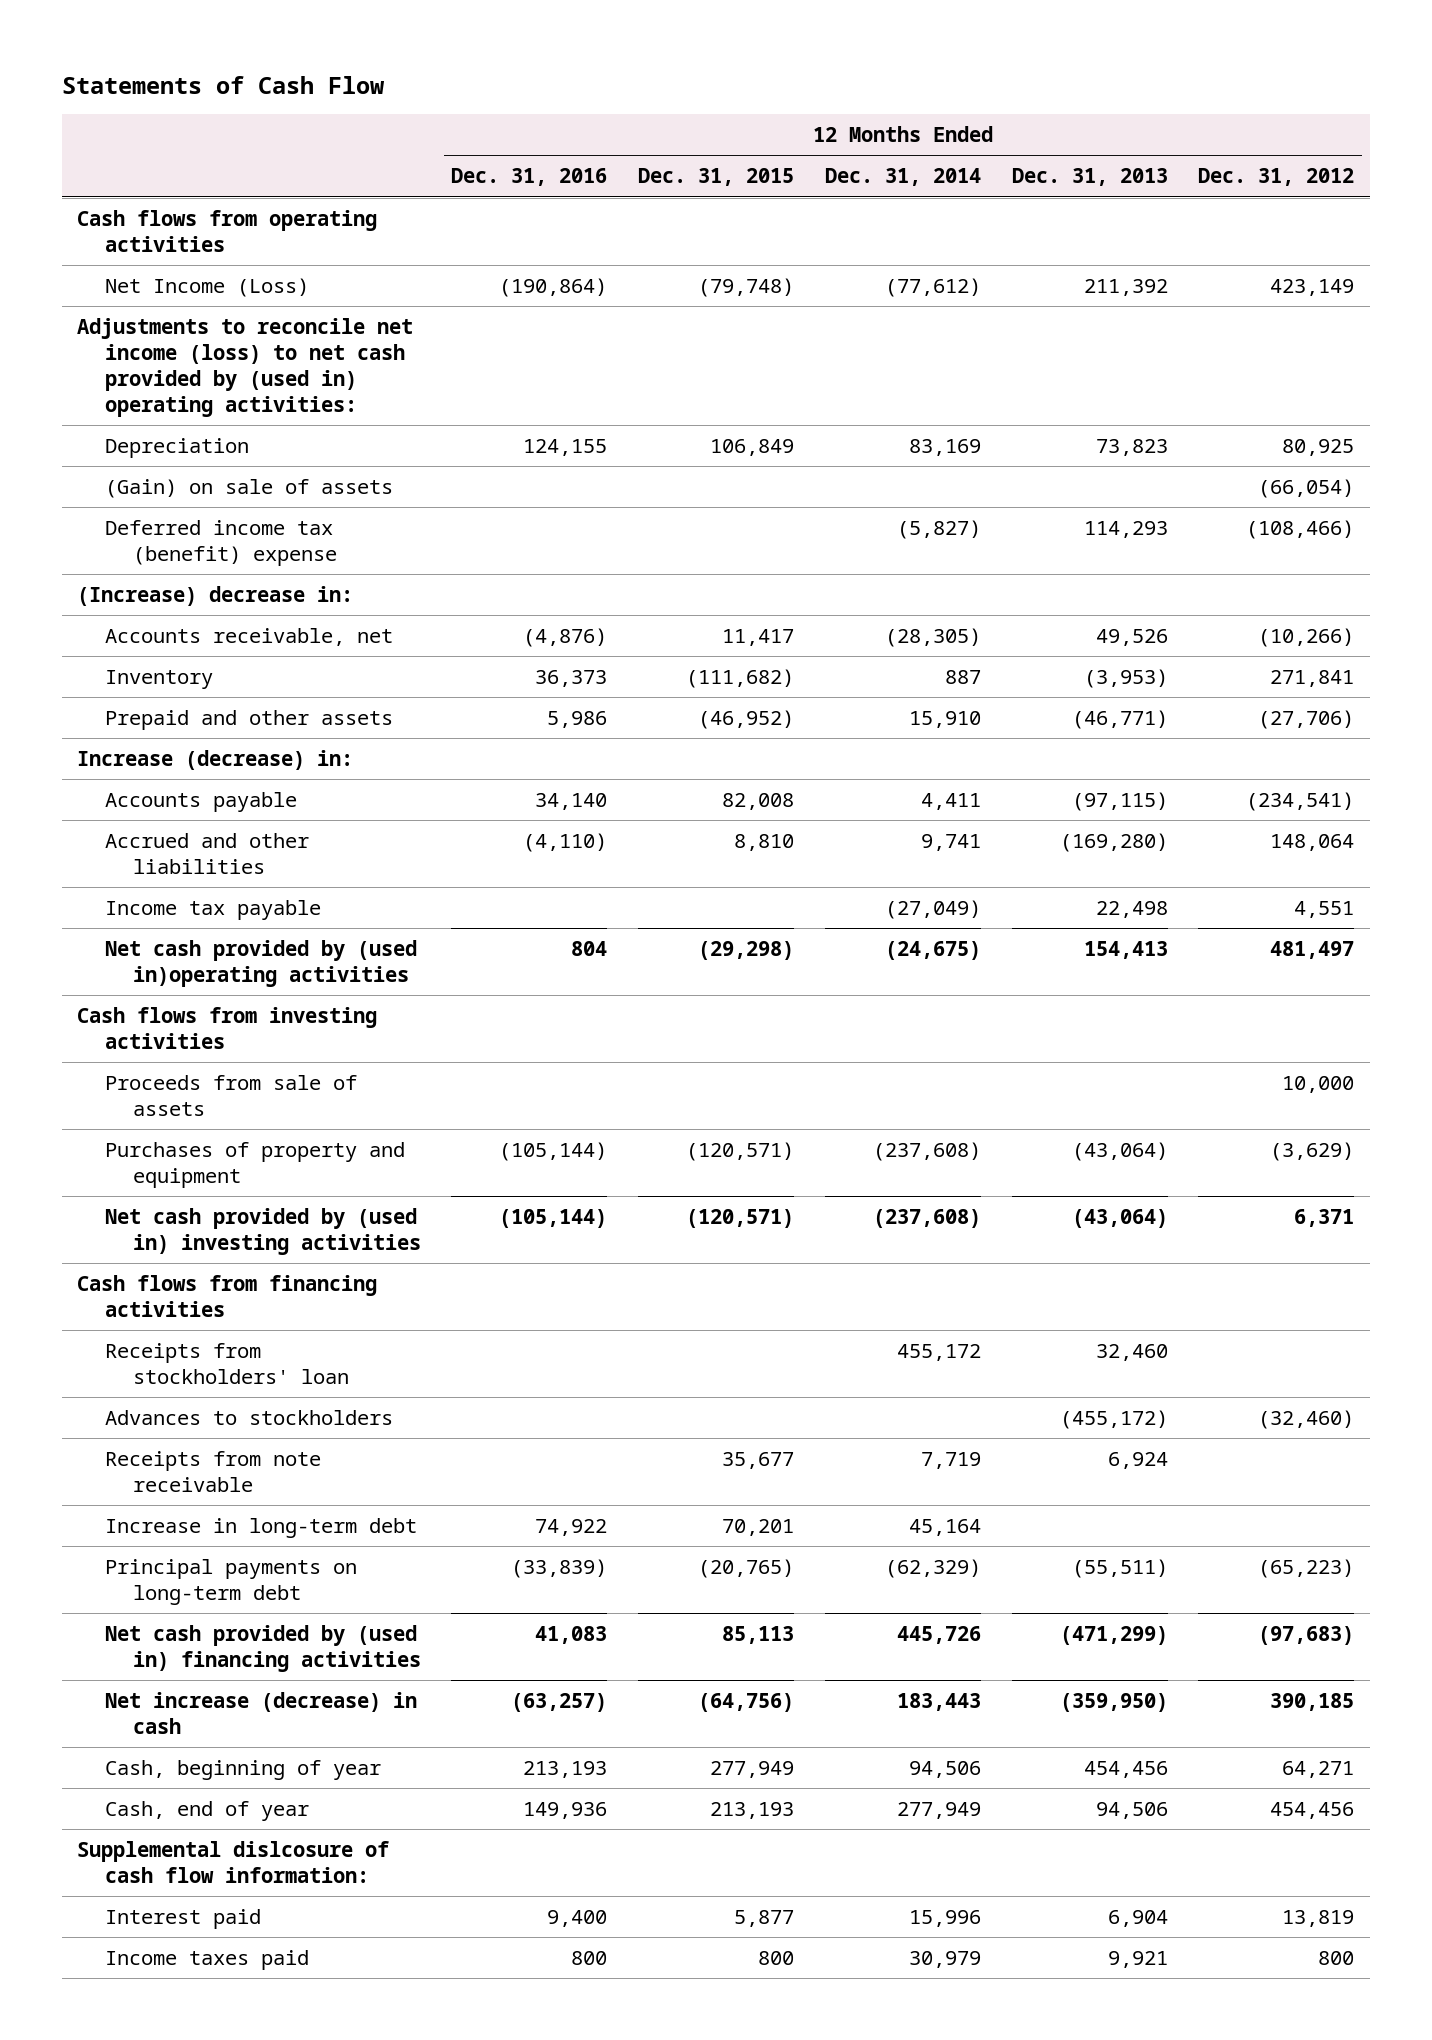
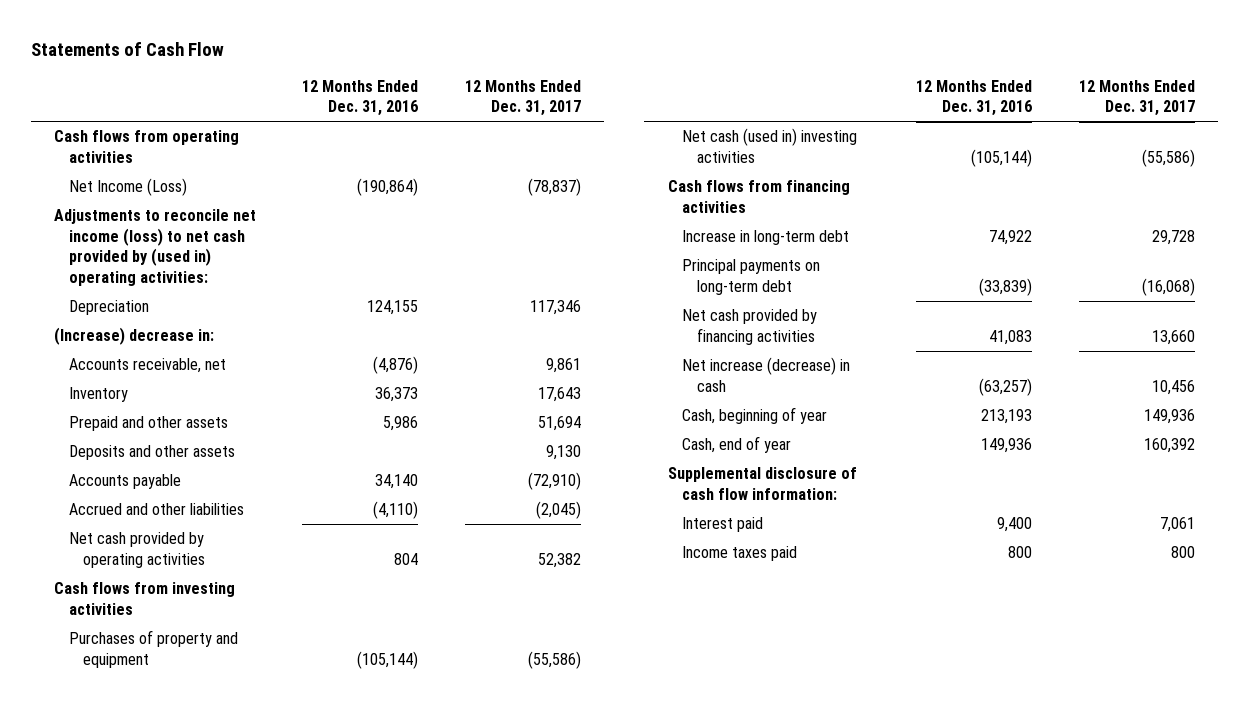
[638,168,795,187] Dec. 31, 2015 -> none
[824,168,981,187] Dec. 31, 2014 -> none
[1011,168,1168,187] Dec. 31, 2013 -> none
[1198,168,1355,187] Dec. 31, 2012 -> none
none -> [464,79,581,117] 12 Months Ended Dec. 31, 2017
[104,478,393,498] (Gain) on sale of assets -> none
[104,519,337,566] Deferred income tax (benefit) expense -> none
[77,749,354,770] Increase (decrease) in: -> none
none -> [68,445,235,461] Deposits and other assets
[104,899,321,920] Income tax payable -> none
[104,939,417,987] Net cash provided by (used in)operating activities -> [68,532,206,568] Net cash provided by operating activities
[104,1074,357,1116] Proceeds from sale of assets -> none
[104,1207,421,1255] Net cash provided by (used in) investing activities -> [682,128,858,163] Net cash (used in) investing activities
[104,1342,349,1384] Receipts from stockholders' loan -> none
[104,1409,393,1425] Advances to stockholders -> none
[104,1450,321,1492] Receipts from note receivable -> none
[104,1624,421,1672] Net cash provided by (used in) financing activities -> [682,309,818,345] Net cash provided by financing activities
[77,1840,390,1883] Supplemental dislcosure of cash flow information: -> [667,467,857,500] Supplemental disclosure of cash flow information:

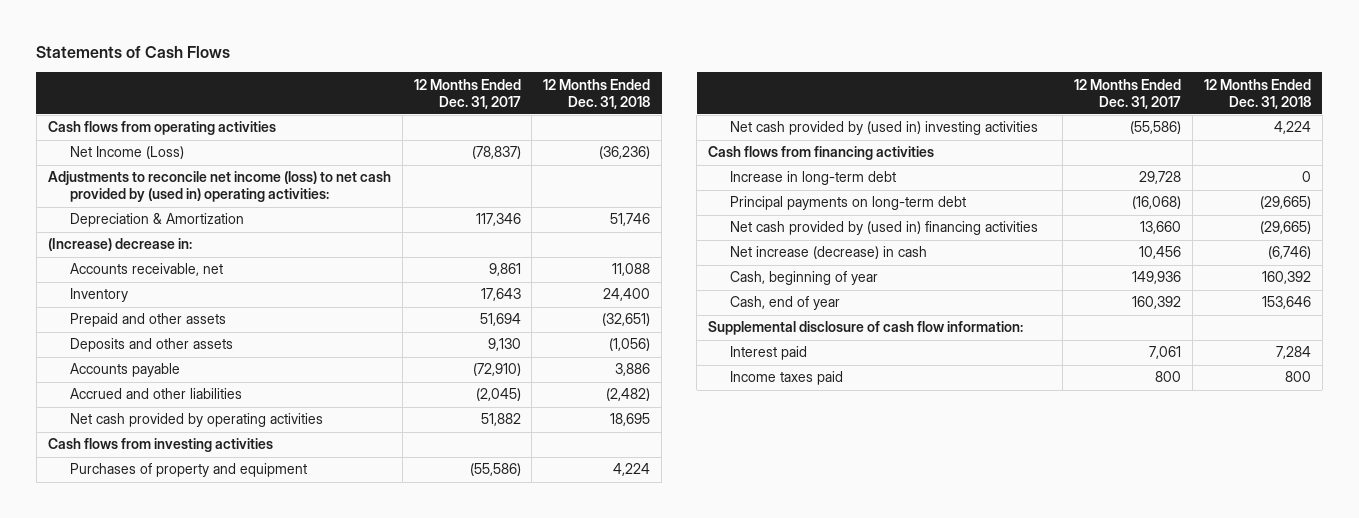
[30,41,224,56] Statements of Cash Flow -> [36,46,231,59] Statements of Cash Flows
[302,79,419,117] 12 Months Ended Dec. 31, 2016 -> none
none -> [543,78,651,109] 12 Months Ended Dec. 31, 2018
[68,300,149,316] Depreciation -> [69,213,244,228] Depreciation & Amortization
[537,552,581,568] 52,382 -> [480,413,521,427] 51,882
[682,128,858,163] Net cash (used in) investing activities -> [730,121,1039,136] Net cash provided by (used in) investing activities
[682,309,818,345] Net cash provided by financing activities -> [730,221,1039,236] Net cash provided by (used in) financing activities

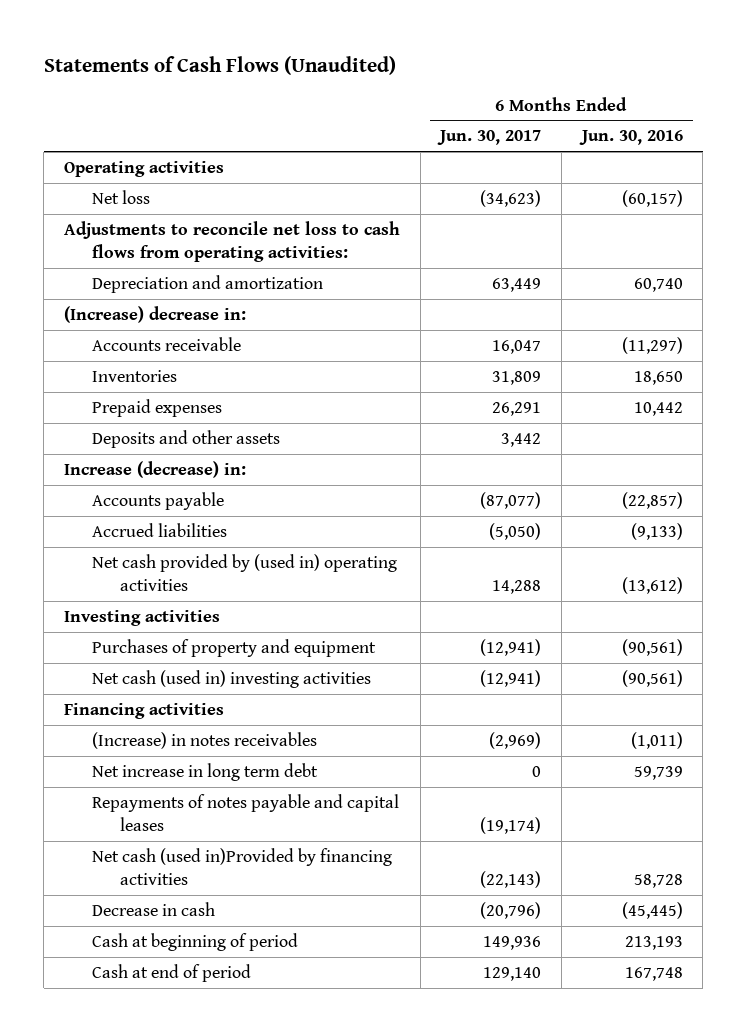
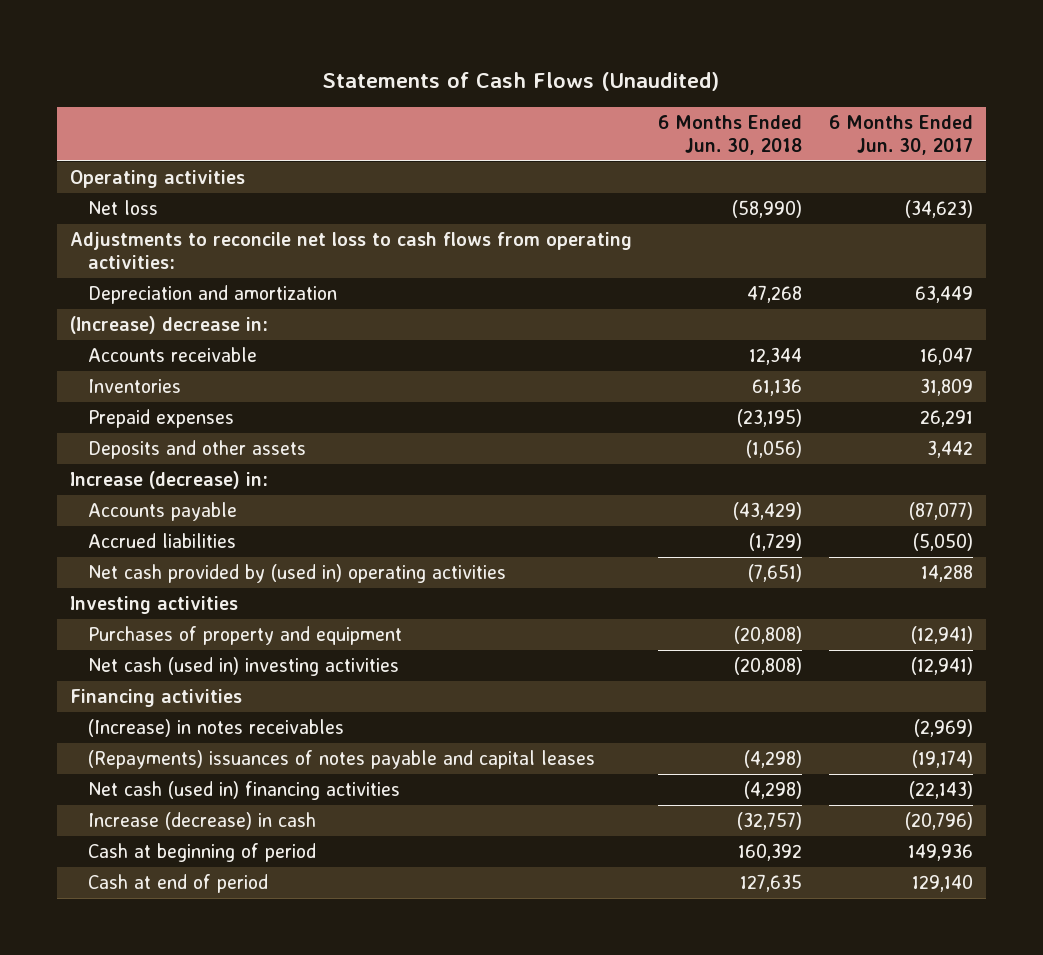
[578,130,683,146] Jun. 30, 2016 -> none
none -> [658,115,803,156] 6 Months Ended Jun. 30, 2018
[91,762,318,781] Net increase in long term debt -> none
[91,793,399,832] Repayments of notes payable and capital leases -> [88,750,596,770] (Repayments) issuances of notes payable and capital leases
[91,847,392,886] Net cash (used in)Provided by financing activities -> [88,781,401,801] Net cash (used in) financing activities
[91,901,215,916] Decrease in cash -> [88,812,317,831] Increase (decrease) in cash

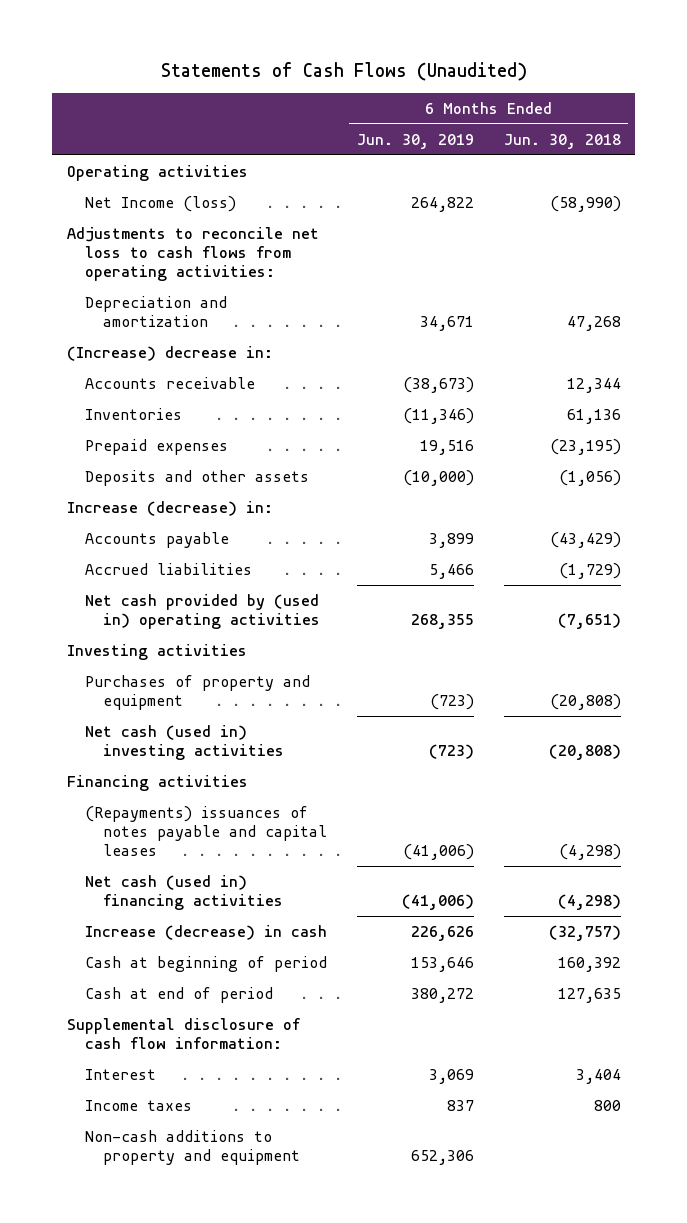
[828,115,973,156] 6 Months Ended Jun. 30, 2017 -> none
none -> [356,133,474,149] Jun. 30, 2019
[88,200,159,216] Net loss -> [84,196,236,213] Net Income (loss)
[88,719,345,738] (Increase) in notes receivables -> none
none -> [66,1018,301,1050] Supplemental disclosure of cash flow information:
none -> [84,1069,156,1081] Interest
none -> [84,1100,192,1112] Income taxes
none -> [84,1130,300,1166] Non-cash additions to property and equipment

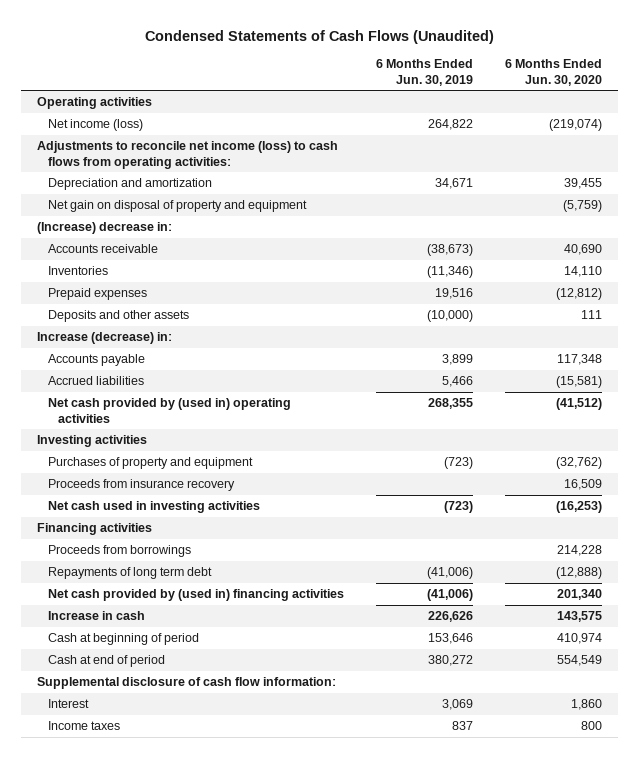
[160,61,527,81] Statements of Cash Flows (Unaudited) -> [144,29,494,44] Condensed Statements of Cash Flows (Unaudited)
[503,133,621,149] Jun. 30, 2018 -> none
none -> [505,59,603,86] 6 Months Ended Jun. 30, 2020
[84,196,236,213] Net Income (loss) -> [47,119,143,132] Net income (loss)
[66,227,319,282] Adjustments to reconcile net loss to cash flows from operating activities: -> [37,141,339,169] Adjustments to reconcile net income (loss) to cash flows from operating activities:
none -> [47,200,307,213] Net gain on disposal of property and equipment
none -> [47,479,235,492] Proceeds from insurance recovery
[84,725,284,761] Net cash (used in) investing activities -> [47,501,260,514] Net cash used in investing activities
none -> [47,545,191,558] Proceeds from borrowings
[84,806,327,857] (Repayments) issuances of notes payable and capital leases -> [47,567,212,580] Repayments of long term debt
[84,875,283,911] Net cash (used in) financing activities -> [47,589,344,602] Net cash provided by (used in) financing activities
[84,925,327,941] Increase (decrease) in cash -> [47,611,145,621] Increase in cash
[84,1130,300,1166] Non-cash additions to property and equipment -> none

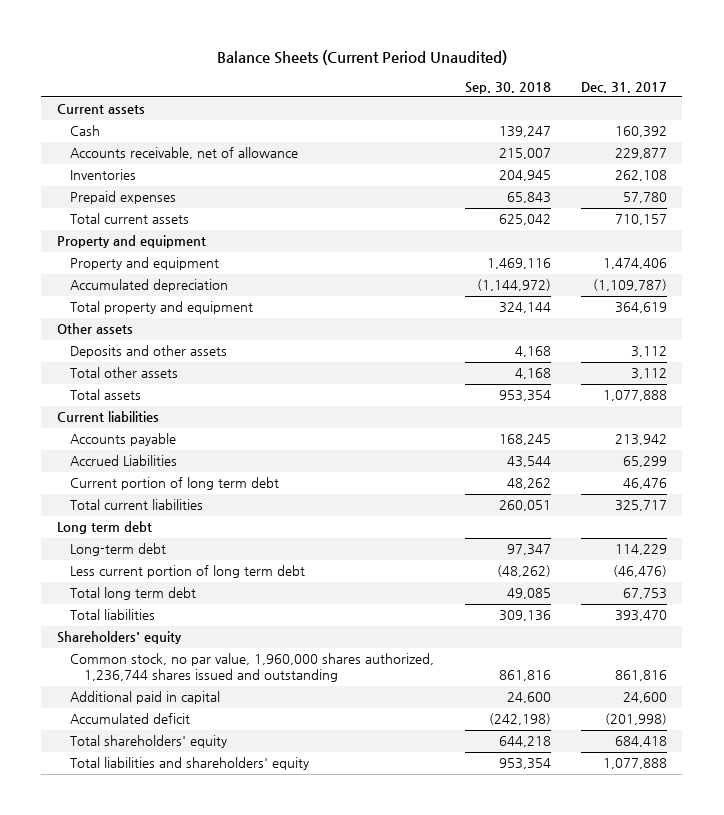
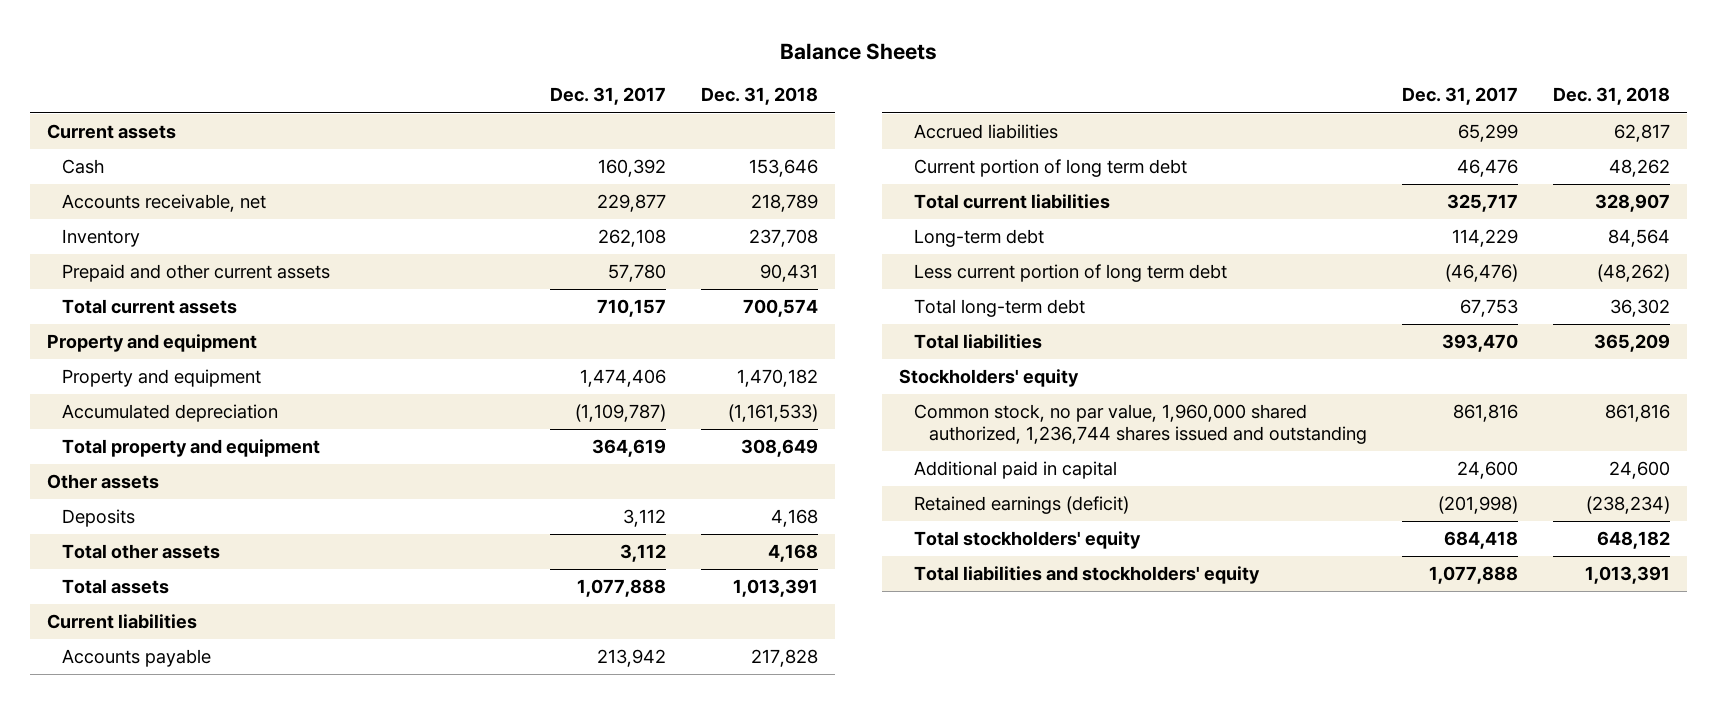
[216,49,507,65] Balance Sheets (Current Period Unaudited) -> [779,42,937,60] Balance Sheets
[464,81,551,94] Sep. 30, 2018 -> none
none -> [700,87,818,106] Dec. 31, 2018
[70,147,299,160] Accounts receivable, net of allowance -> [62,194,267,213] Accounts receivable, net
[70,169,137,181] Inventories -> [62,229,141,248] Inventory
[70,191,177,205] Prepaid expenses -> [62,264,331,283] Prepaid and other current assets
[70,345,228,359] Deposits and other assets -> [62,509,136,528] Deposits
[70,455,178,467] Accrued Liabilities -> [914,124,1059,140] Accrued liabilities
[56,521,152,535] Long term debt -> none
[70,587,197,601] Total long term debt -> [914,299,1086,318] Total long-term debt
[56,631,182,645] Shareholders' equity -> [899,369,1080,388] Stockholders' equity
[70,653,435,683] Common stock, no par value, 1,960,000 shares authorized, 1,236,744 shares issued and outstanding -> [914,404,1368,445] Common stock, no par value, 1,960,000 shared authorized, 1,236,744 shares issued and outstanding
[70,713,191,725] Accumulated deficit -> [914,496,1130,515] Retained earnings (deficit)
[70,735,228,749] Total shareholders' equity -> [914,531,1142,550] Total stockholders' equity
[70,757,310,771] Total liabilities and shareholders' equity -> [914,566,1261,585] Total liabilities and stockholders' equity

